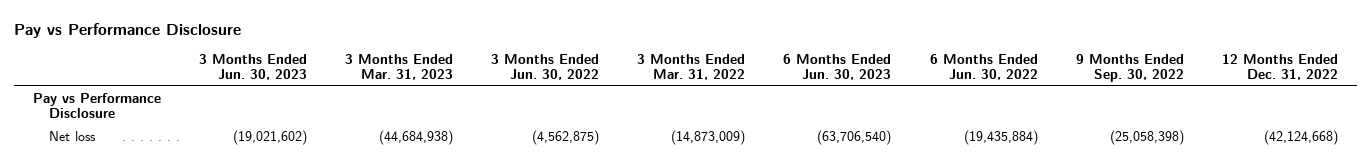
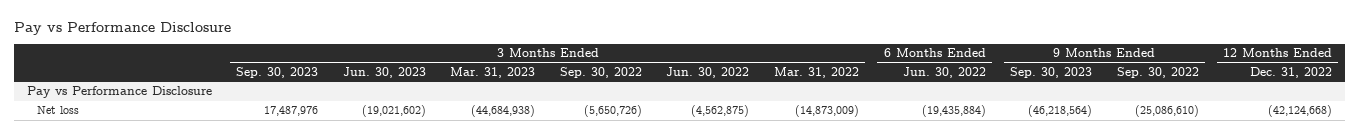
[783,53,892,81] 6 Months Ended Jun. 30, 2023 -> none
none -> [236,66,319,78] Sep. 30, 2023
none -> [559,66,642,78] Sep. 30, 2022
none -> [1010,66,1093,78] Sep. 30, 2023
[1109,129,1184,145] (25,058,398) -> [1134,105,1199,118] (25,086,610)

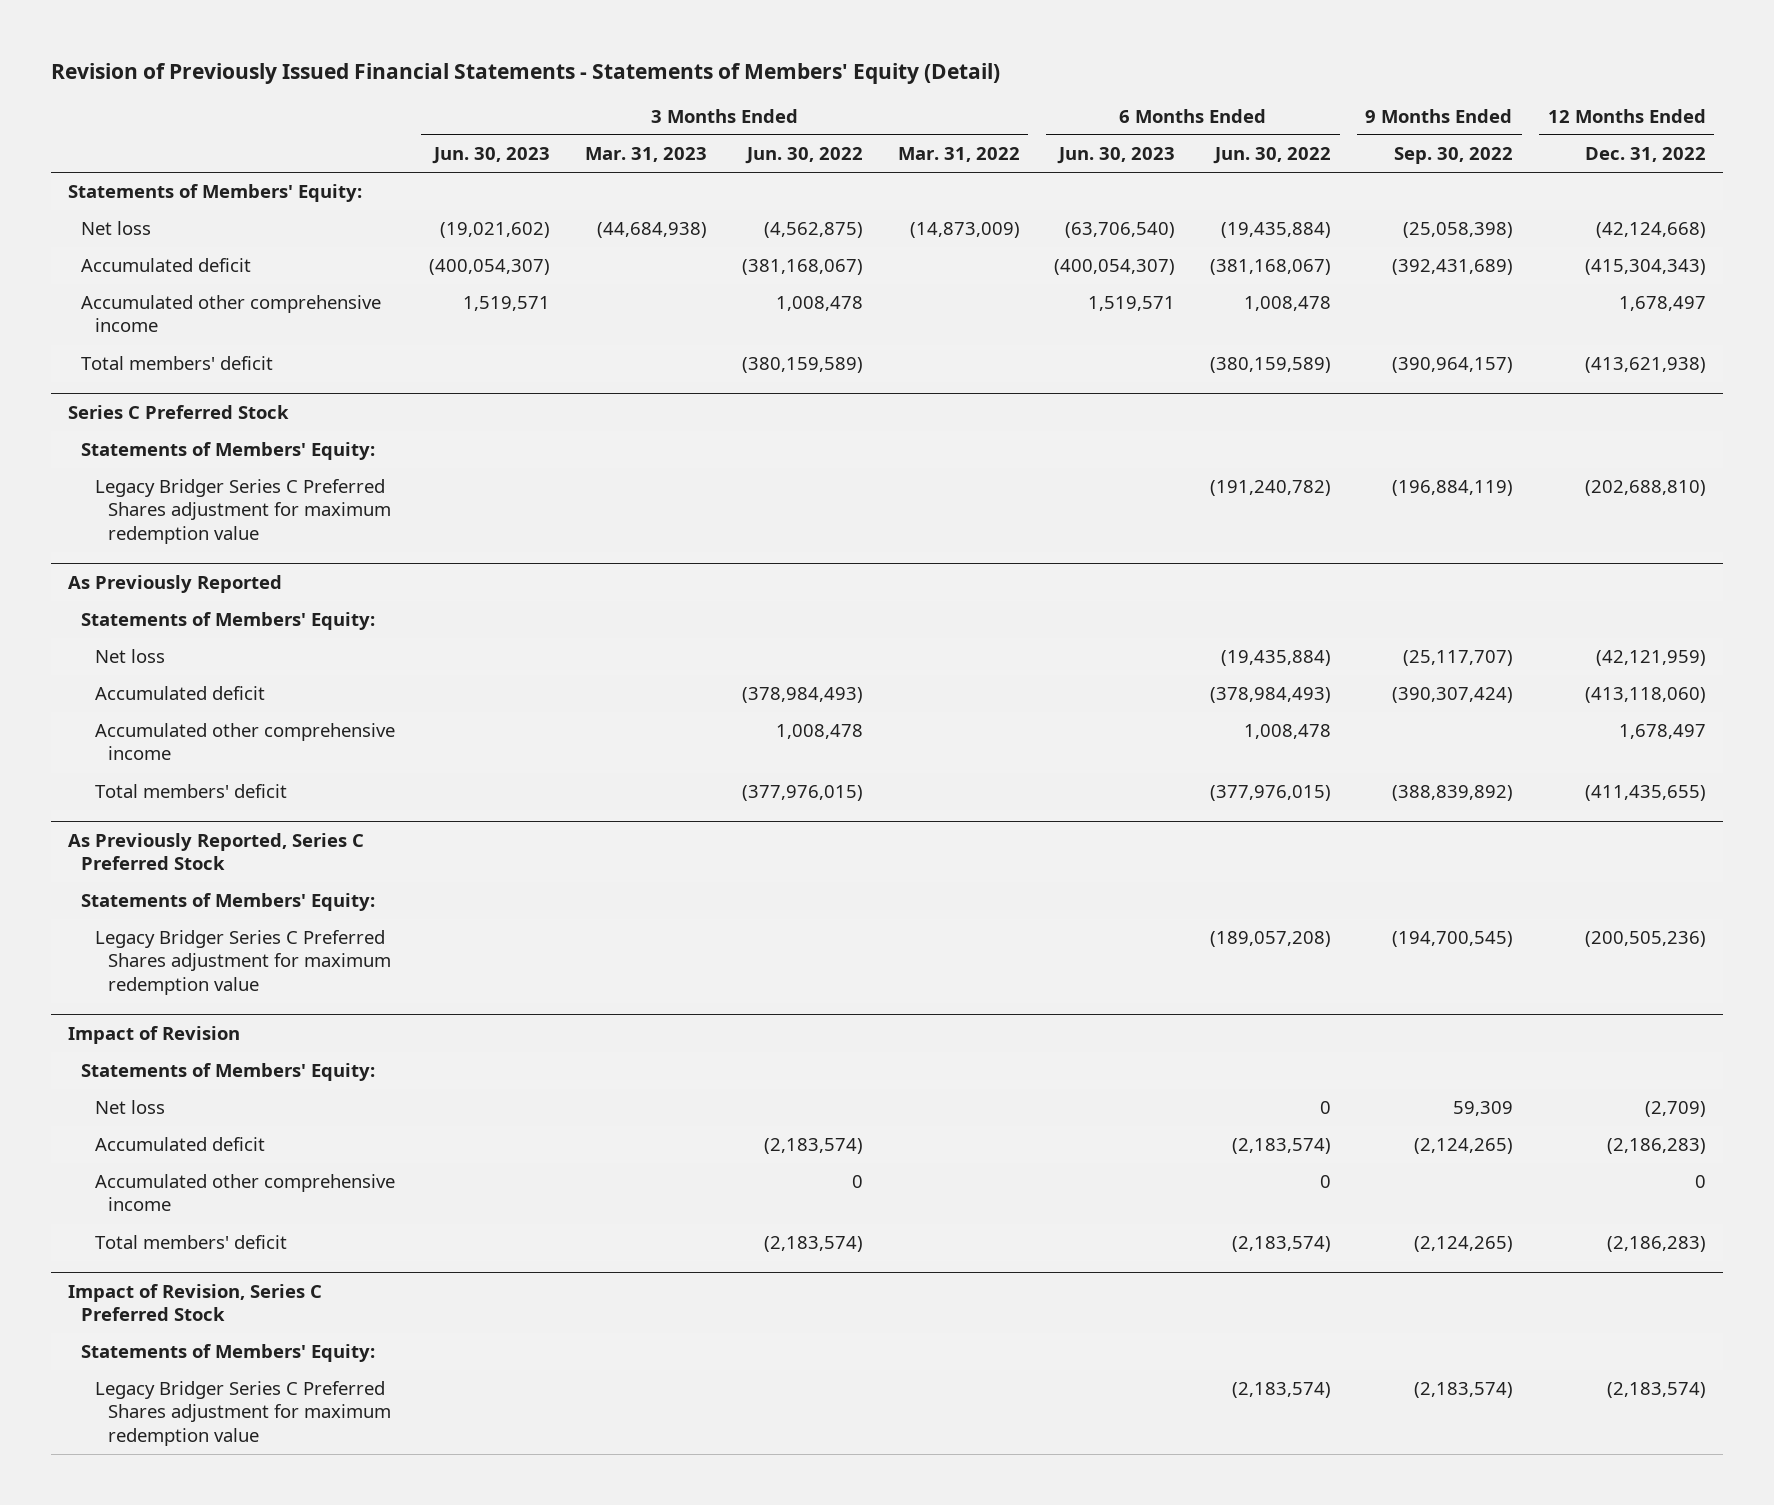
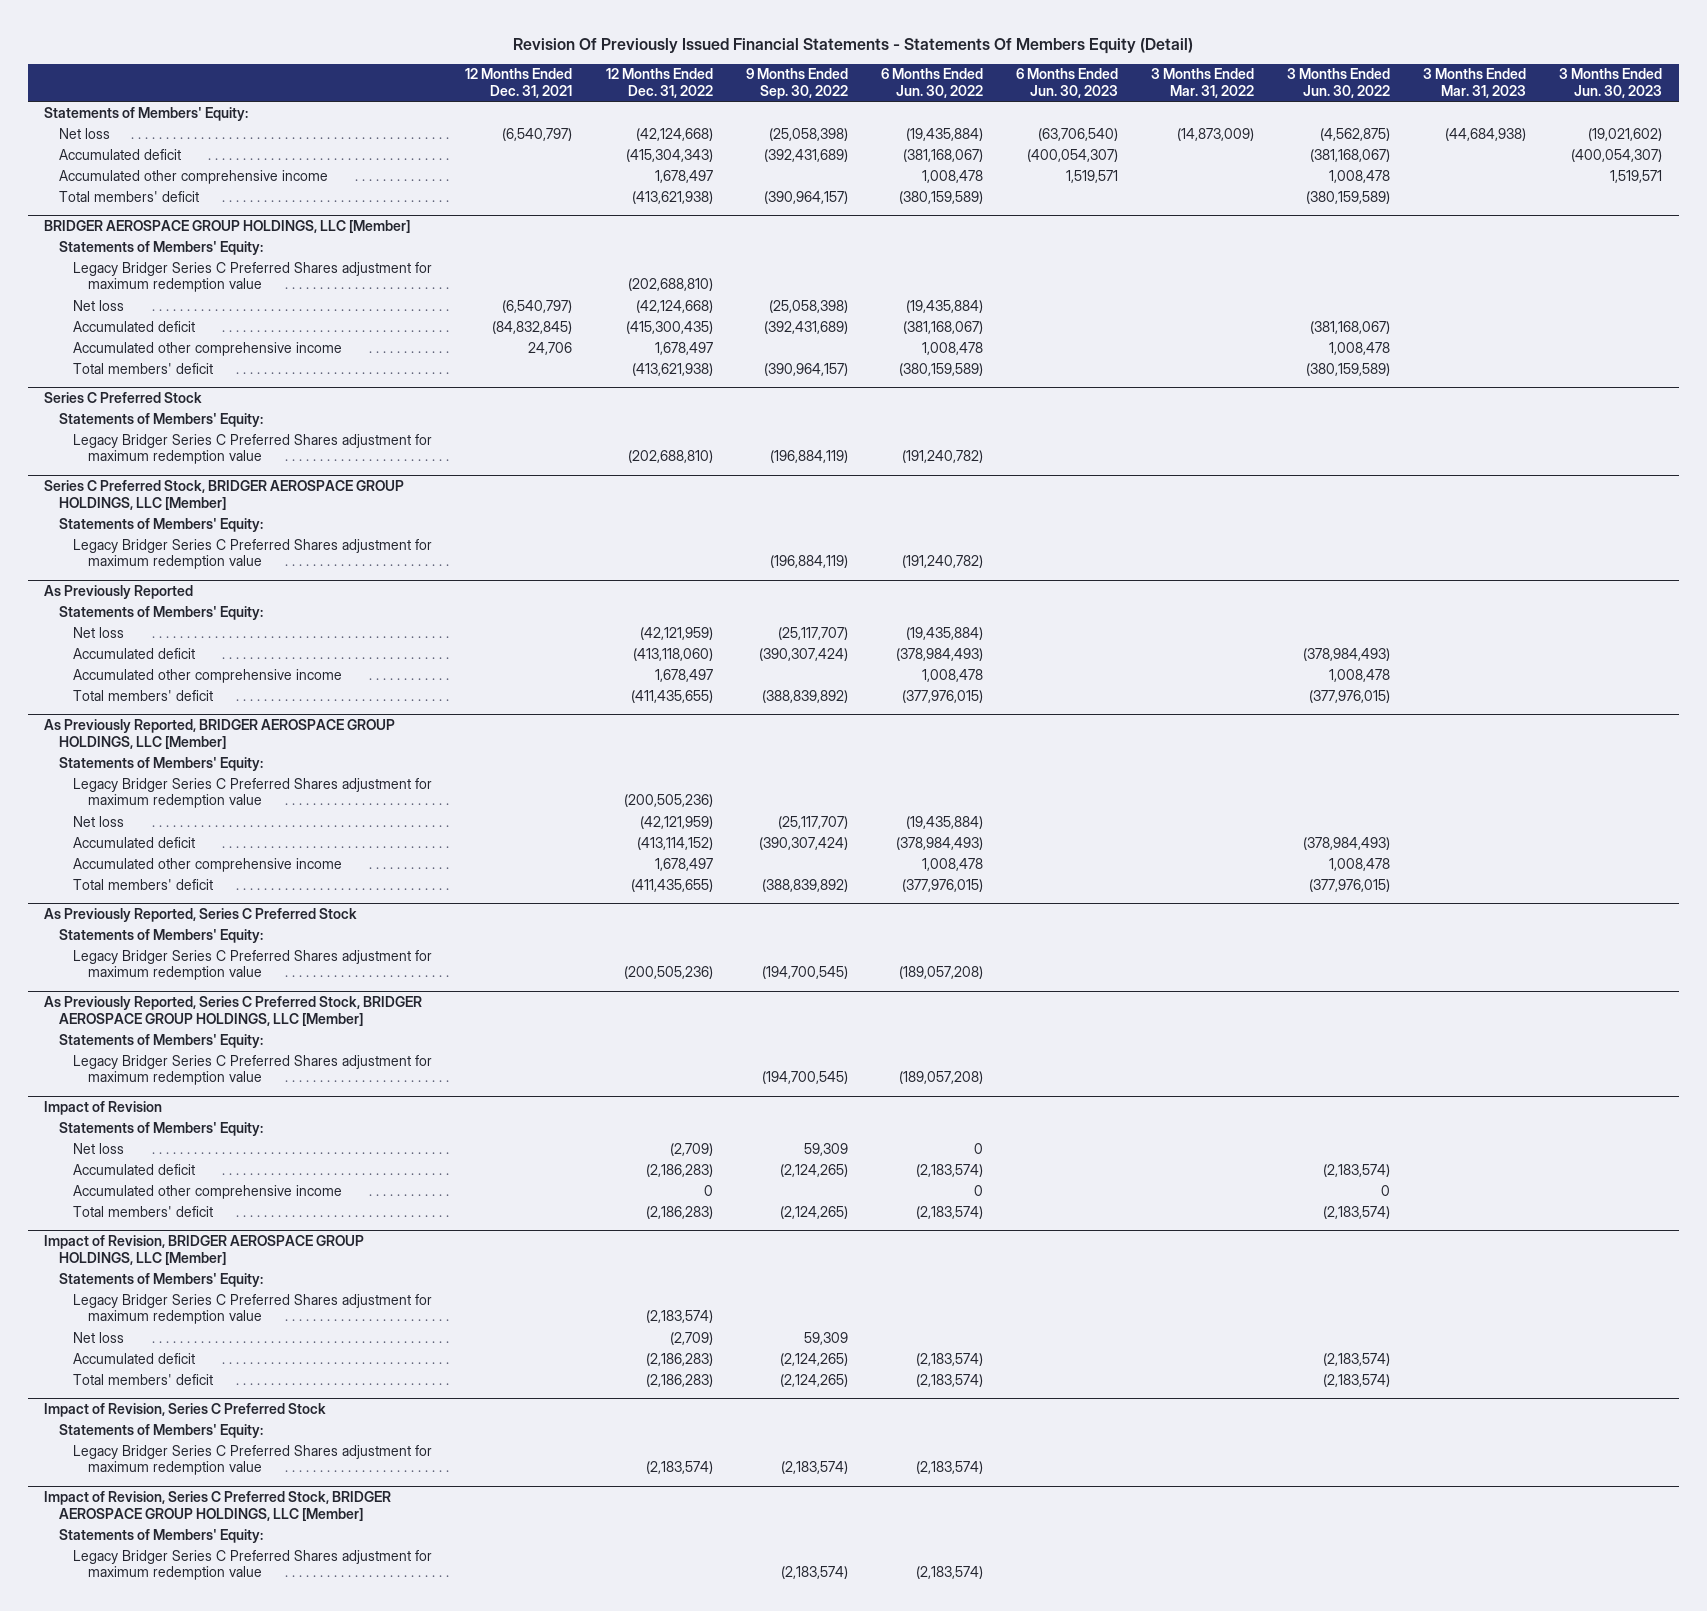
[50,63,1000,85] Revision of Previously Issued Financial Statements - Statements of Members' Equity (Detail) -> [513,37,1194,54] Revision Of Previously Issued Financial Statements - Statements Of Members Equity (Detail)
none -> [465,68,573,99] 12 Months Ended Dec. 31, 2021
none -> [44,219,411,233] BRIDGER AEROSPACE GROUP HOLDINGS, LLC [Member]
none -> [58,240,263,255] Statements of Members' Equity:
none -> [73,261,433,293] Legacy Bridger Series C Preferred Shares adjustment for maximum redemption value
none -> [73,299,125,311] Net loss
none -> [73,320,196,332] Accumulated deficit
none -> [73,341,343,356] Accumulated other comprehensive income
none -> [73,362,214,374] Total members' deficit
none -> [44,479,405,510] Series C Preferred Stock, BRIDGER AEROSPACE GROUP HOLDINGS, LLC [Member]
none -> [58,517,263,532] Statements of Members' Equity:
none -> [73,538,433,570] Legacy Bridger Series C Preferred Shares adjustment for maximum redemption value
none -> [44,718,396,749] As Previously Reported, BRIDGER AEROSPACE GROUP HOLDINGS, LLC [Member]
none -> [58,756,263,771] Statements of Members' Equity:
none -> [73,777,433,809] Legacy Bridger Series C Preferred Shares adjustment for maximum redemption value
none -> [73,815,125,827] Net loss
none -> [73,836,196,848] Accumulated deficit
none -> [73,857,343,872] Accumulated other comprehensive income
none -> [73,878,214,890] Total members' deficit
none -> [44,995,423,1026] As Previously Reported, Series C Preferred Stock, BRIDGER AEROSPACE GROUP HOLDINGS, LLC [Member]
none -> [58,1033,263,1048] Statements of Members' Equity:
none -> [73,1054,433,1086] Legacy Bridger Series C Preferred Shares adjustment for maximum redemption value
none -> [44,1234,365,1265] Impact of Revision, BRIDGER AEROSPACE GROUP HOLDINGS, LLC [Member]
none -> [58,1272,263,1287] Statements of Members' Equity:
none -> [73,1293,433,1325] Legacy Bridger Series C Preferred Shares adjustment for maximum redemption value
none -> [73,1331,125,1343] Net loss
none -> [73,1352,196,1364] Accumulated deficit
none -> [73,1373,214,1385] Total members' deficit
none -> [44,1490,392,1521] Impact of Revision, Series C Preferred Stock, BRIDGER AEROSPACE GROUP HOLDINGS, LLC [Member]
none -> [58,1528,263,1543] Statements of Members' Equity:
none -> [73,1549,433,1581] Legacy Bridger Series C Preferred Shares adjustment for maximum redemption value

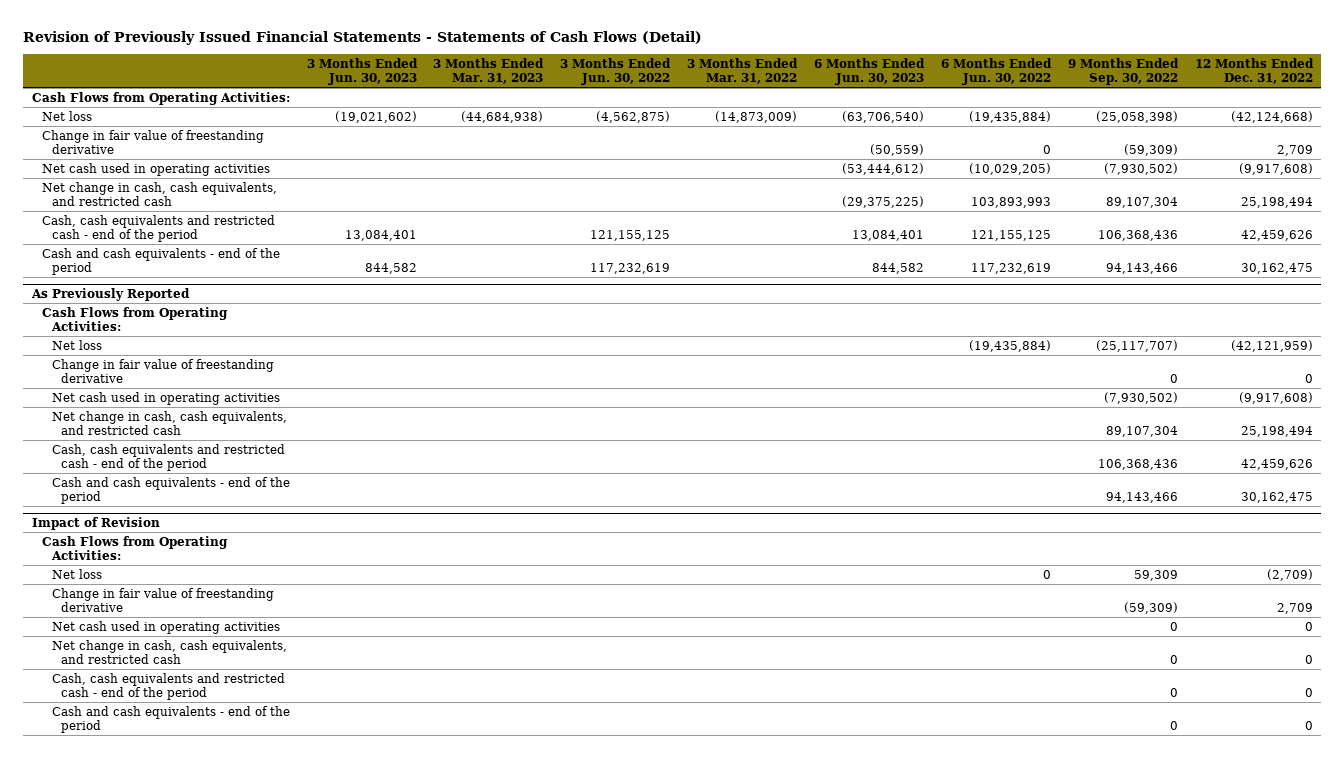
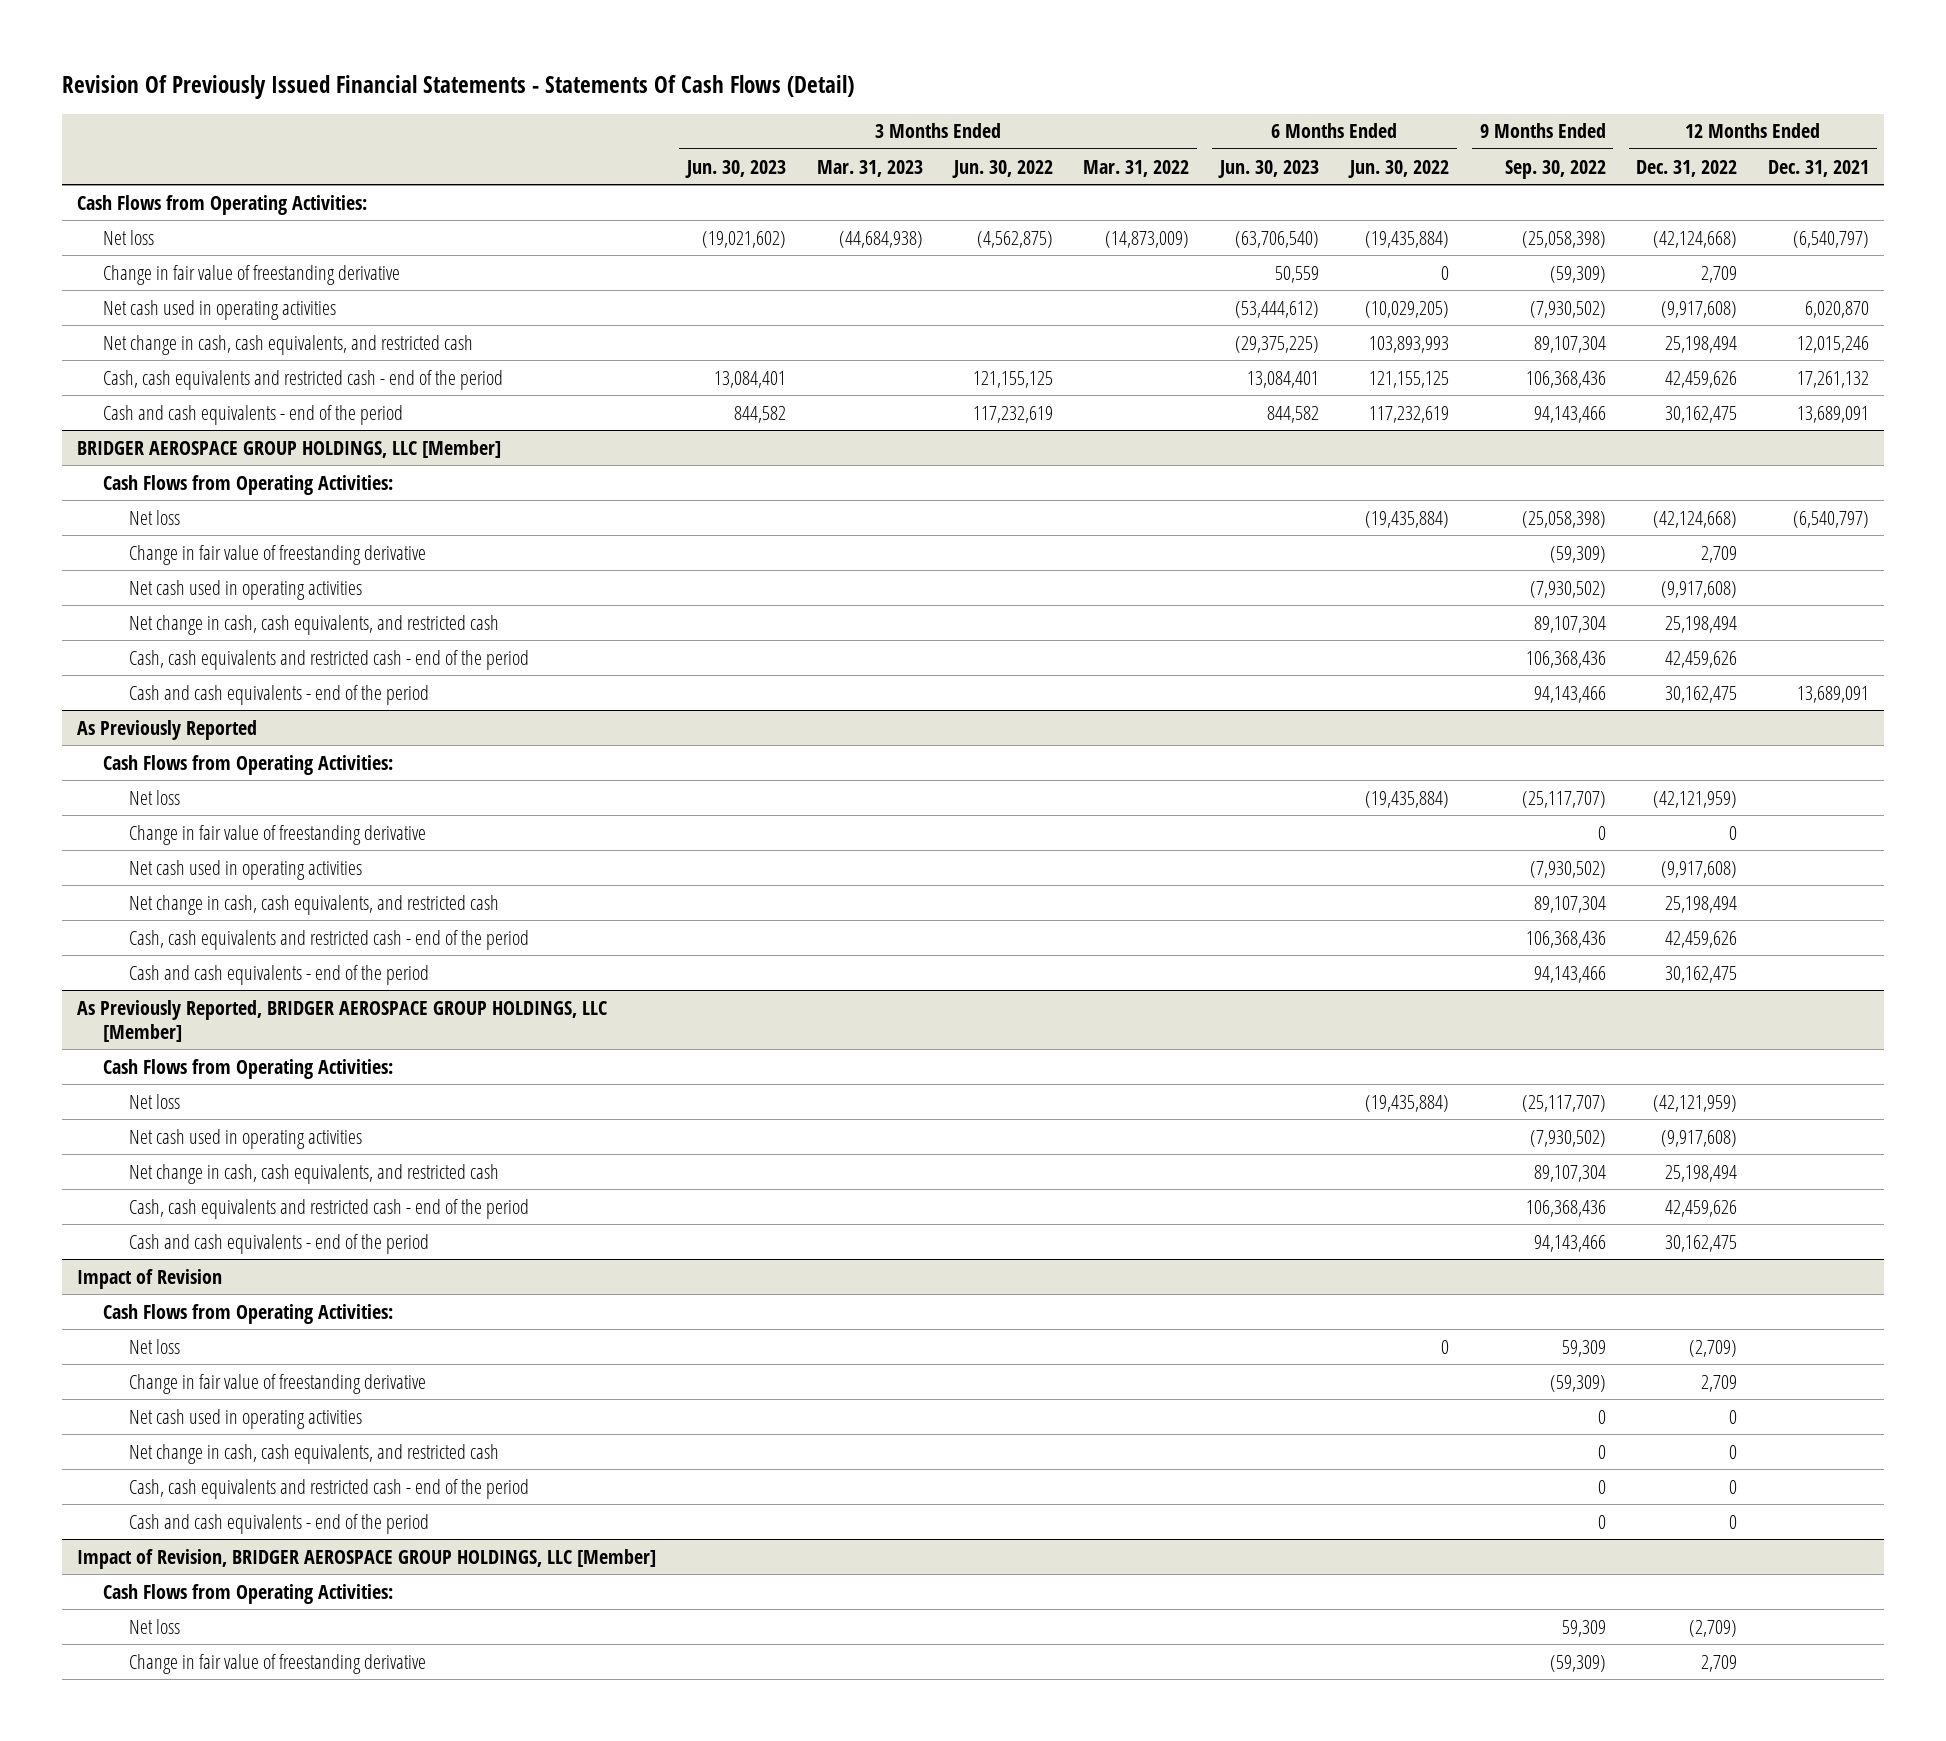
[23,30,703,45] Revision of Previously Issued Financial Statements - Statements of Cash Flows (Detail) -> [61,75,854,100] Revision Of Previously Issued Financial Statements - Statements Of Cash Flows (Detail)
none -> [1768,159,1870,177] Dec. 31, 2021
[870,144,925,157] (50,559) -> [1275,265,1320,283] 50,559
none -> [77,439,502,458] BRIDGER AEROSPACE GROUP HOLDINGS, LLC [Member]
none -> [103,474,394,495] Cash Flows from Operating Activities:
none -> [129,509,181,525] Net loss
none -> [129,544,427,565] Change in fair value of freestanding derivative
none -> [129,579,363,600] Net cash used in operating activities
none -> [129,614,500,635] Net change in cash, cash equivalents, and restricted cash
none -> [129,649,530,670] Cash, cash equivalents and restricted cash - end of the period
none -> [129,684,430,705] Cash and cash equivalents - end of the period
none -> [77,999,608,1042] As Previously Reported, BRIDGER AEROSPACE GROUP HOLDINGS, LLC [Member]
none -> [103,1058,394,1079] Cash Flows from Operating Activities:
none -> [129,1093,181,1109] Net loss
none -> [129,1128,363,1149] Net cash used in operating activities
none -> [129,1163,500,1184] Net change in cash, cash equivalents, and restricted cash
none -> [129,1198,530,1219] Cash, cash equivalents and restricted cash - end of the period
none -> [129,1233,430,1254] Cash and cash equivalents - end of the period
none -> [77,1548,657,1569] Impact of Revision, BRIDGER AEROSPACE GROUP HOLDINGS, LLC [Member]
none -> [103,1583,394,1604] Cash Flows from Operating Activities:
none -> [129,1618,181,1634] Net loss
none -> [129,1653,427,1674] Change in fair value of freestanding derivative

